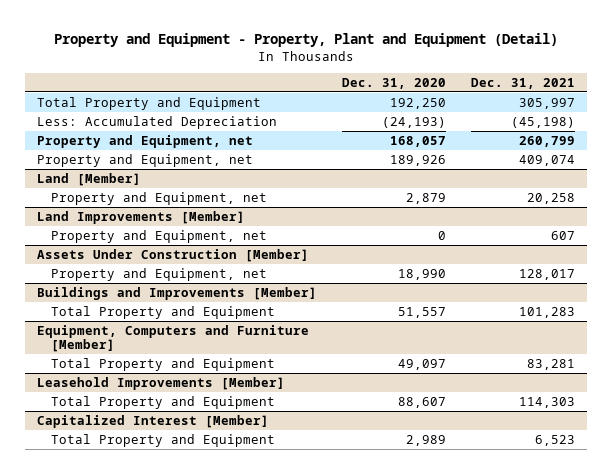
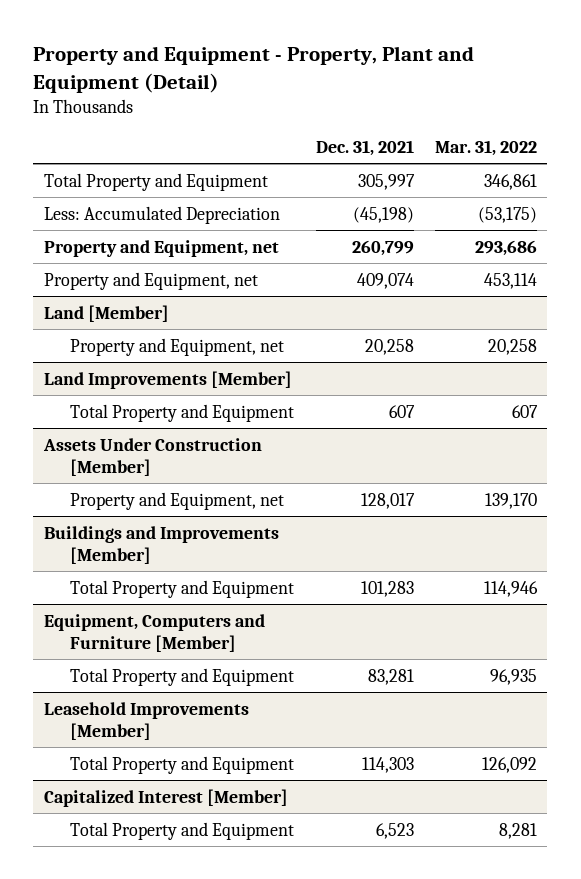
[341,77,446,89] Dec. 31, 2020 -> none
none -> [434,139,537,156] Mar. 31, 2022
[51,229,268,243] Property and Equipment, net -> [70,403,295,422] Total Property and Equipment

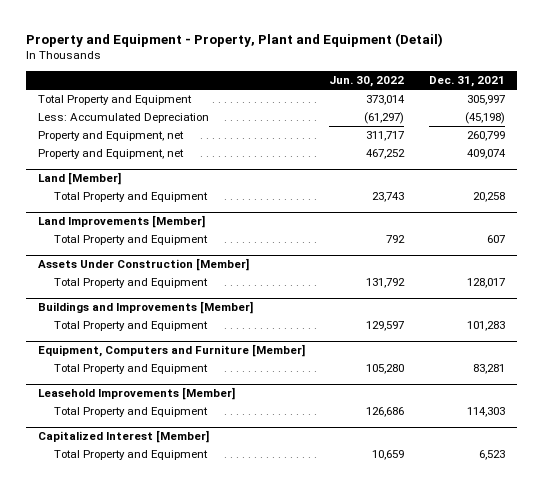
[434,139,537,156] Mar. 31, 2022 -> none
none -> [329,76,405,88] Jun. 30, 2022
[70,337,285,356] Property and Equipment, net -> [54,192,209,203] Total Property and Equipment
[70,491,285,510] Property and Equipment, net -> [54,278,209,289] Total Property and Equipment

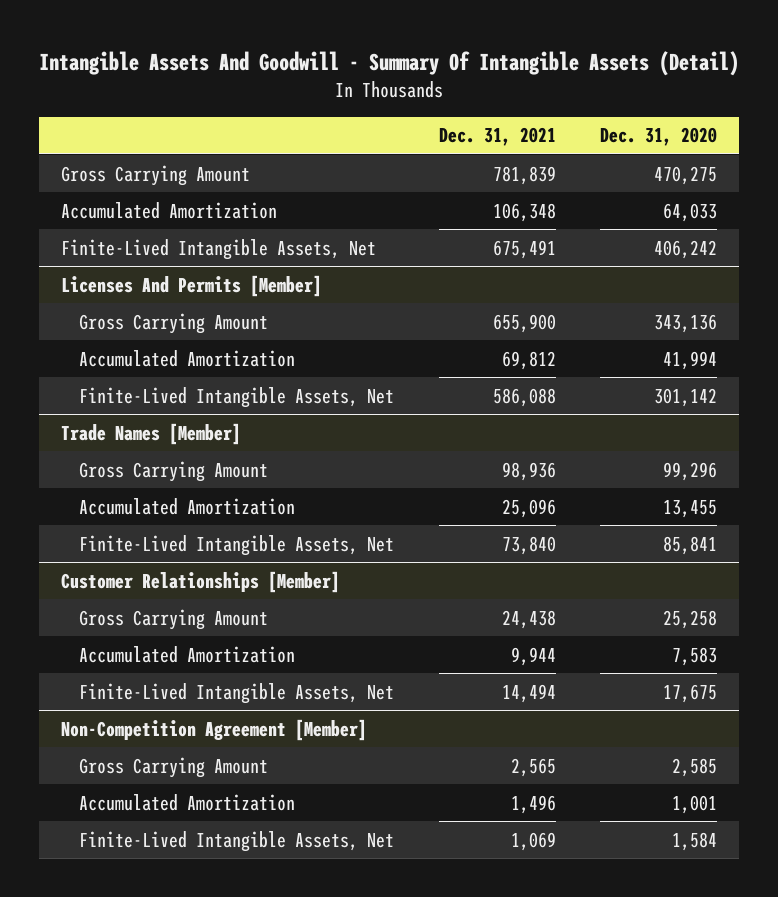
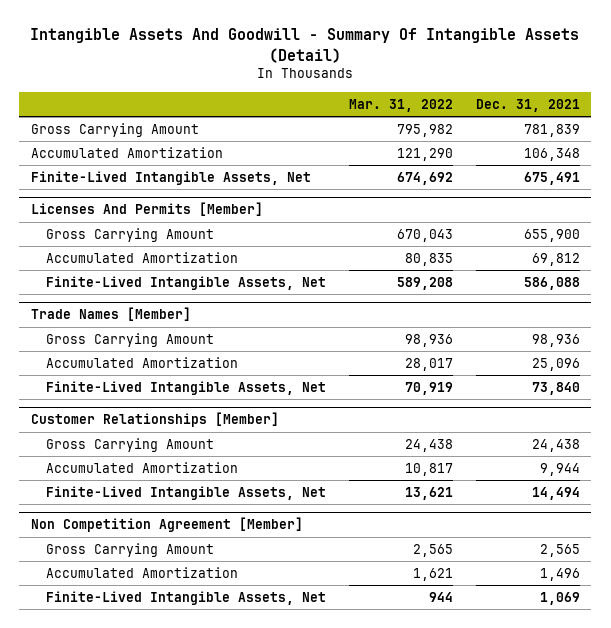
[600,127,718,147] Dec. 31, 2020 -> none
none -> [348,98,453,112] Mar. 31, 2022
[60,718,367,741] Non-Competition Agreement [Member] -> [30,517,303,533] Non Competition Agreement [Member]

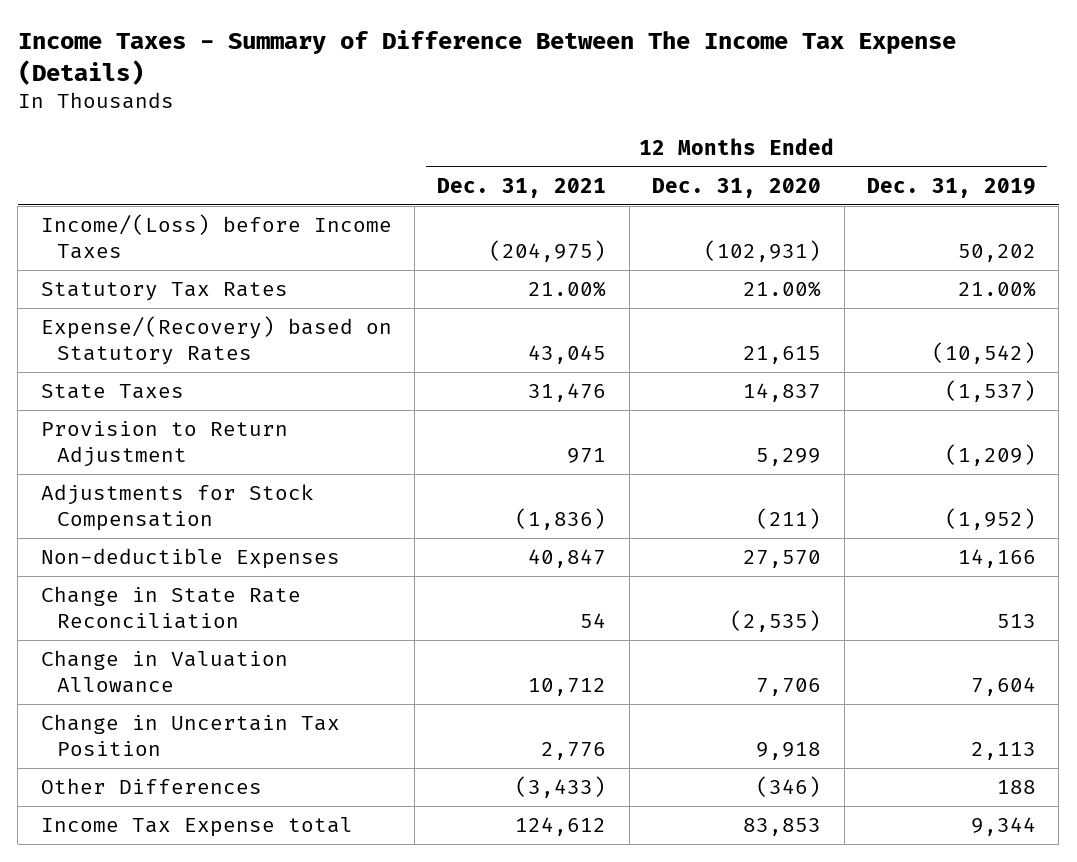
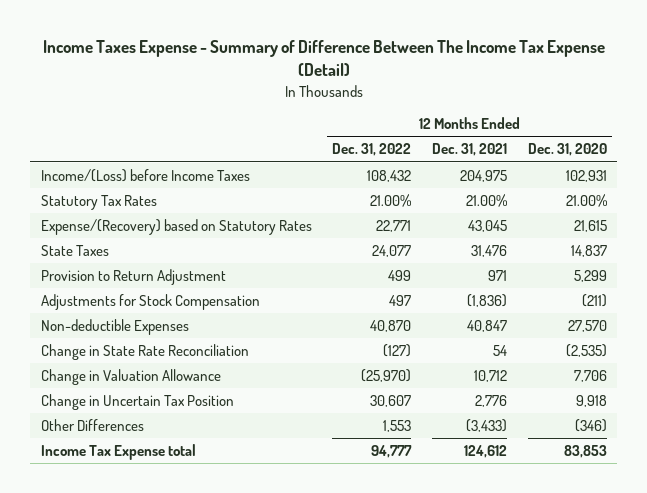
[17,30,956,85] Income Taxes - Summary of Difference Between The Income Tax Expense (Details) -> [42,40,605,77] Income Taxes Expense - Summary of Difference Between The Income Tax Expense (Detail)
[867,177,1037,198] Dec. 31, 2019 -> none
none -> [332,143,412,157] Dec. 31, 2022
[489,240,607,263] (204,975) -> [460,169,508,182] 204,975
[704,240,822,263] (102,931) -> [565,169,607,182] 102,931

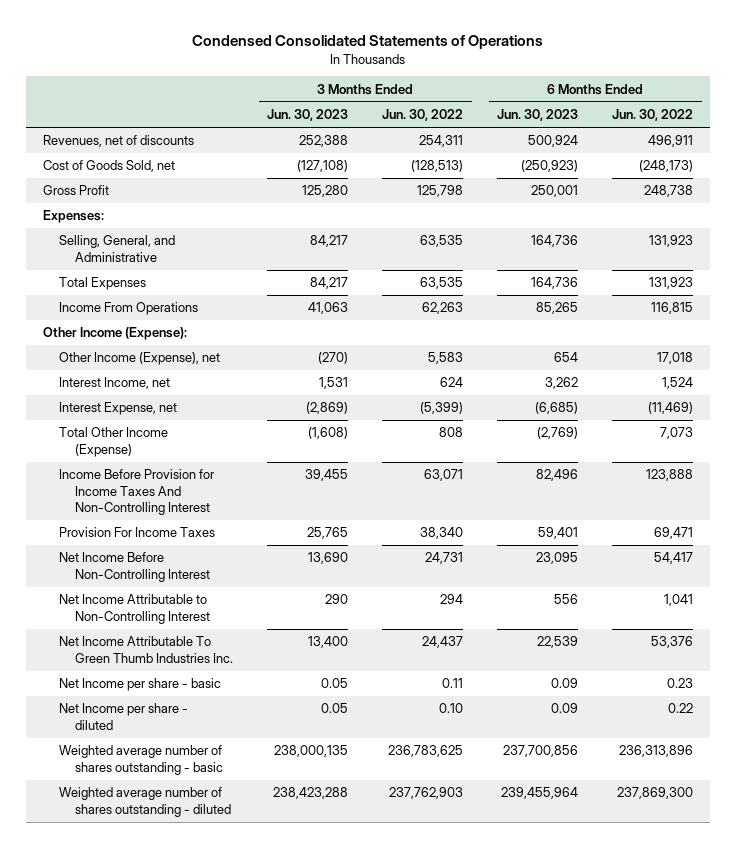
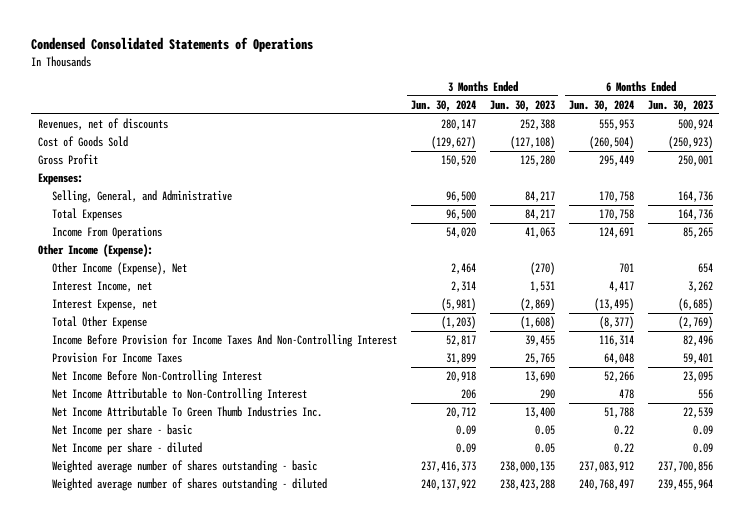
[382,109,464,122] Jun. 30, 2022 -> none
[612,109,694,122] Jun. 30, 2022 -> none
none -> [410,99,476,112] Jun. 30, 2024
none -> [568,99,634,112] Jun. 30, 2024
[43,160,176,173] Cost of Goods Sold, net -> [37,136,128,148] Cost of Goods Sold
[59,352,221,366] Other Income (Expense), net -> [51,262,187,276] Other Income (Expense), Net
[59,427,169,457] Total Other Income (Expense) -> [51,316,147,330] Total Other Expense

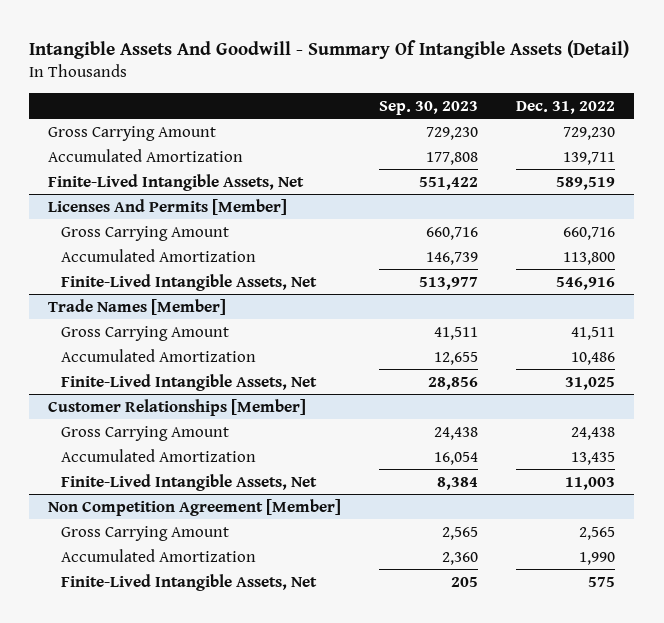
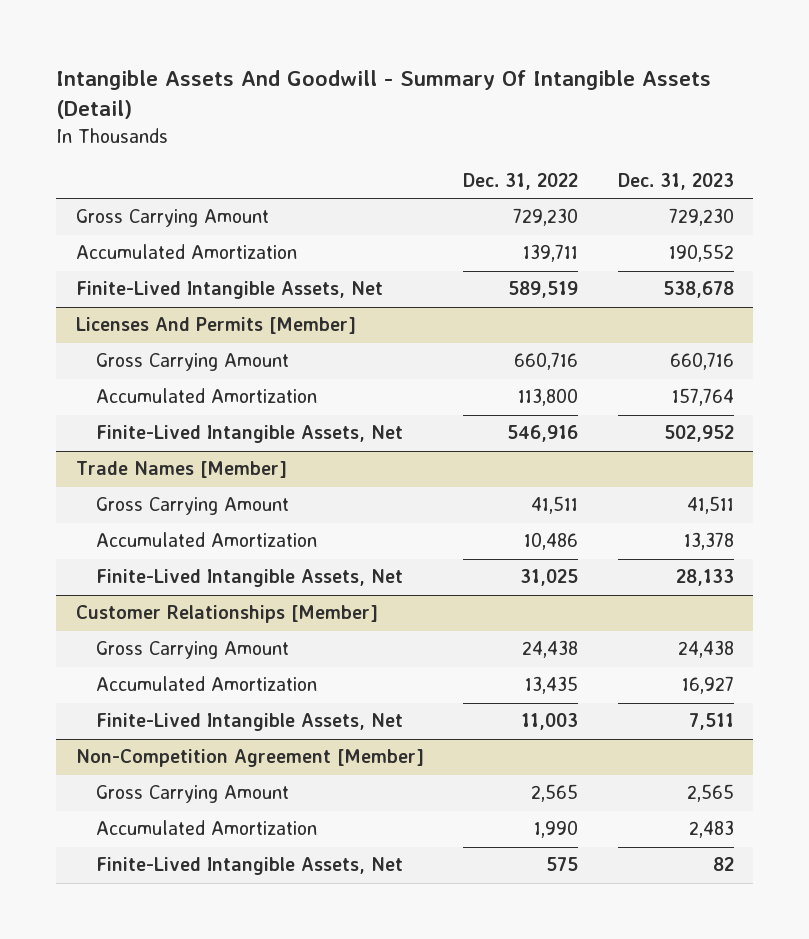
[379,100,479,115] Sep. 30, 2023 -> none
none -> [617,172,734,190] Dec. 31, 2023
[48,498,342,516] Non Competition Agreement [Member] -> [75,749,424,768] Non-Competition Agreement [Member]

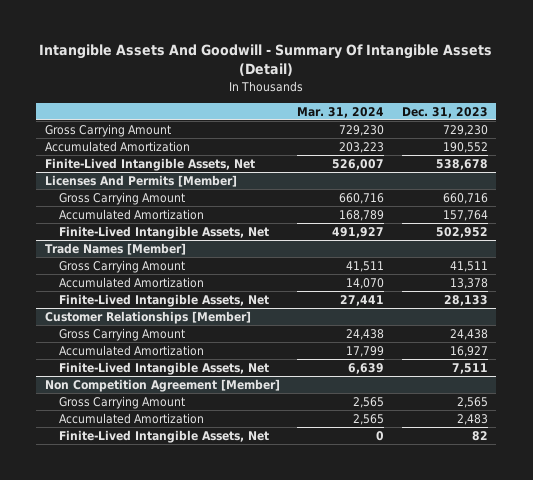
[463,172,579,190] Dec. 31, 2022 -> none
none -> [297,106,385,118] Mar. 31, 2024
[75,749,424,768] Non-Competition Agreement [Member] -> [44,378,280,392] Non Competition Agreement [Member]

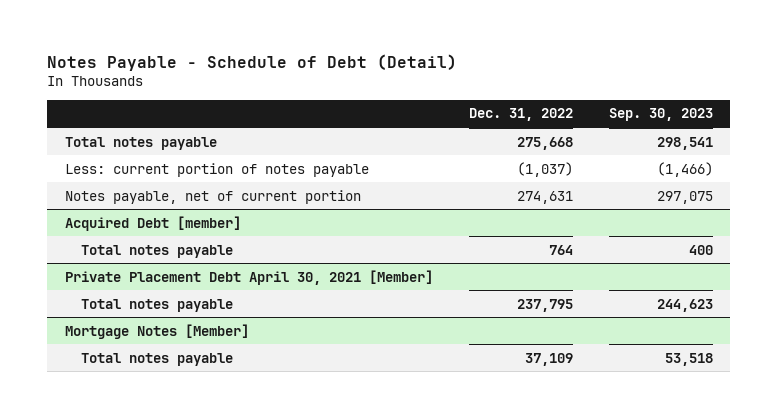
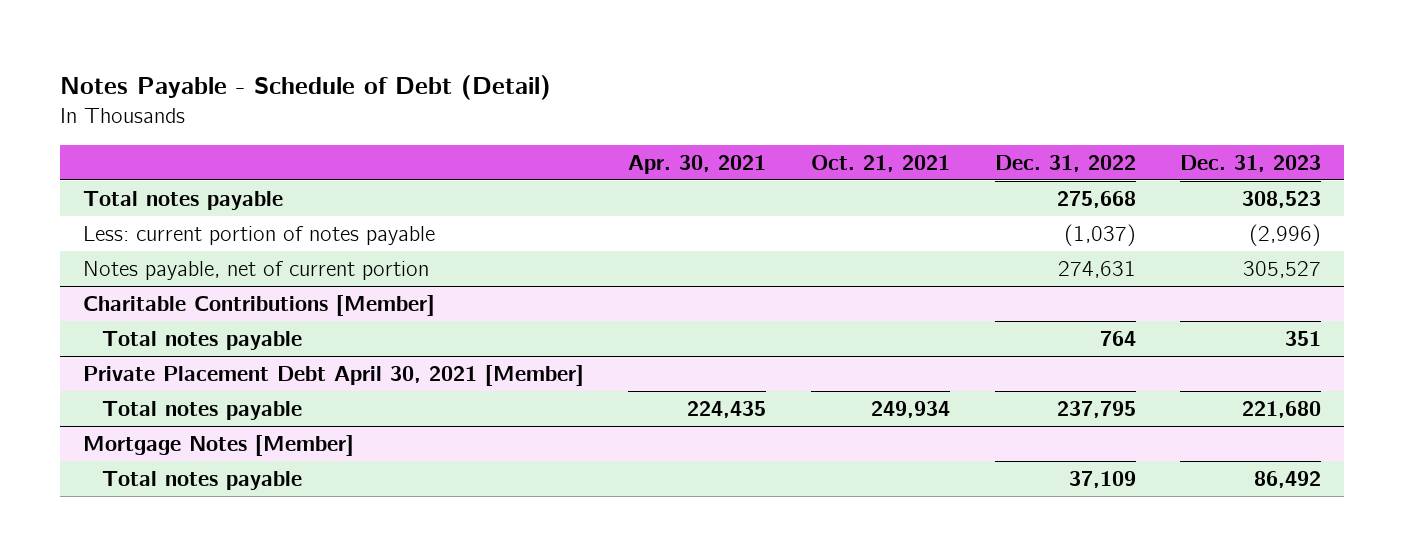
[608,108,713,122] Sep. 30, 2023 -> none
none -> [628,154,767,174] Apr. 30, 2021
none -> [810,154,950,172] Oct. 21, 2021
none -> [1180,154,1322,172] Dec. 31, 2023
[64,215,241,231] Acquired Debt [member] -> [82,294,435,316] Charitable Contributions [Member]

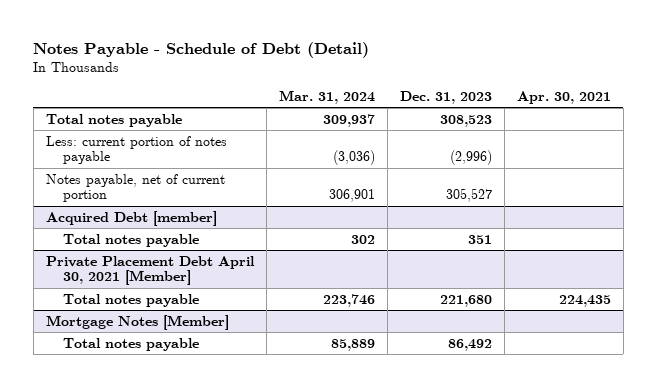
[810,154,950,172] Oct. 21, 2021 -> none
[994,154,1136,172] Dec. 31, 2022 -> none
none -> [278,89,375,104] Mar. 31, 2024
[82,294,435,316] Charitable Contributions [Member] -> [45,210,217,226] Acquired Debt [member]

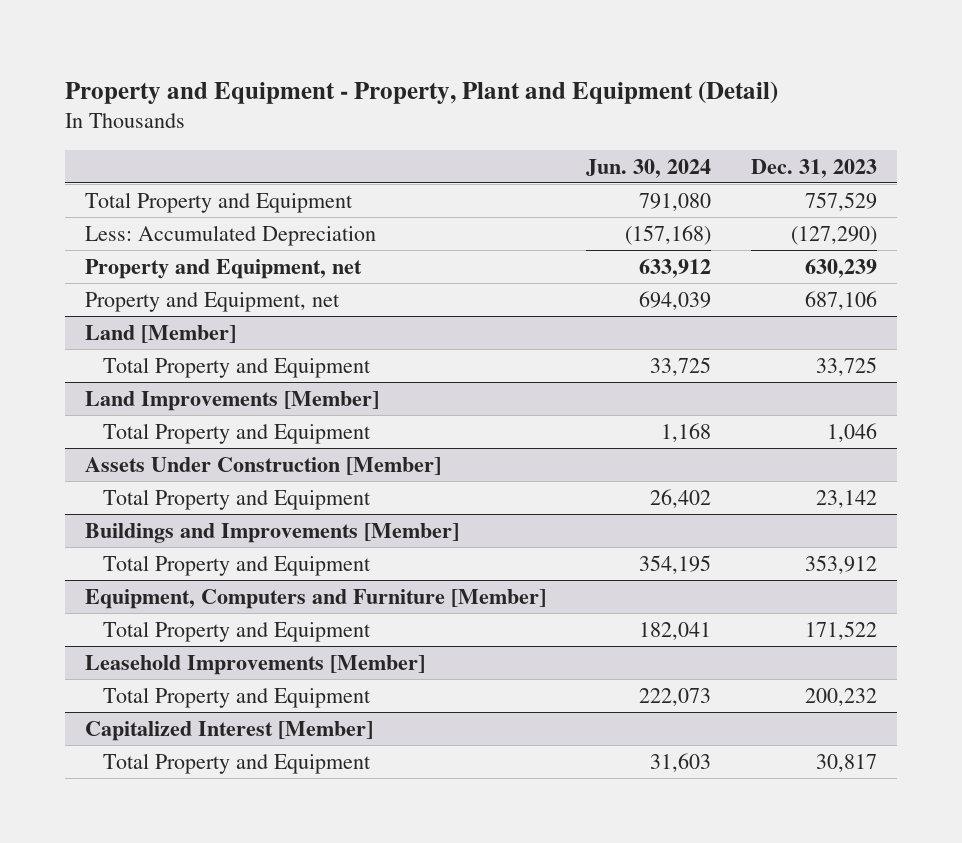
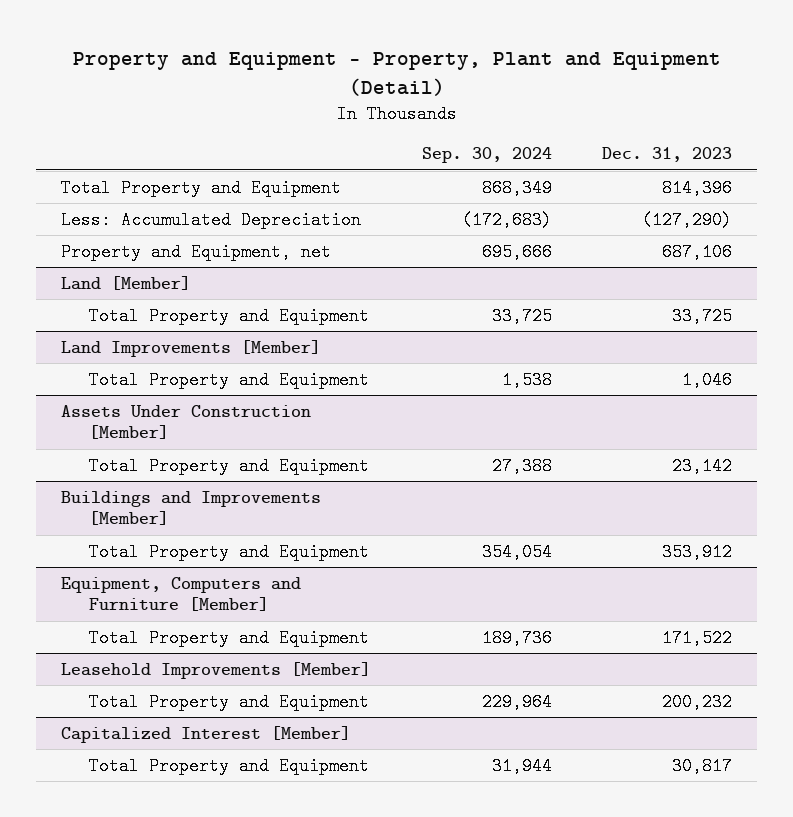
[585,158,711,178] Jun. 30, 2024 -> none
none -> [421,147,552,164] Sep. 30, 2024
[805,191,878,211] 757,529 -> [661,178,732,197] 814,396
[84,258,362,279] Property and Equipment, net -> none

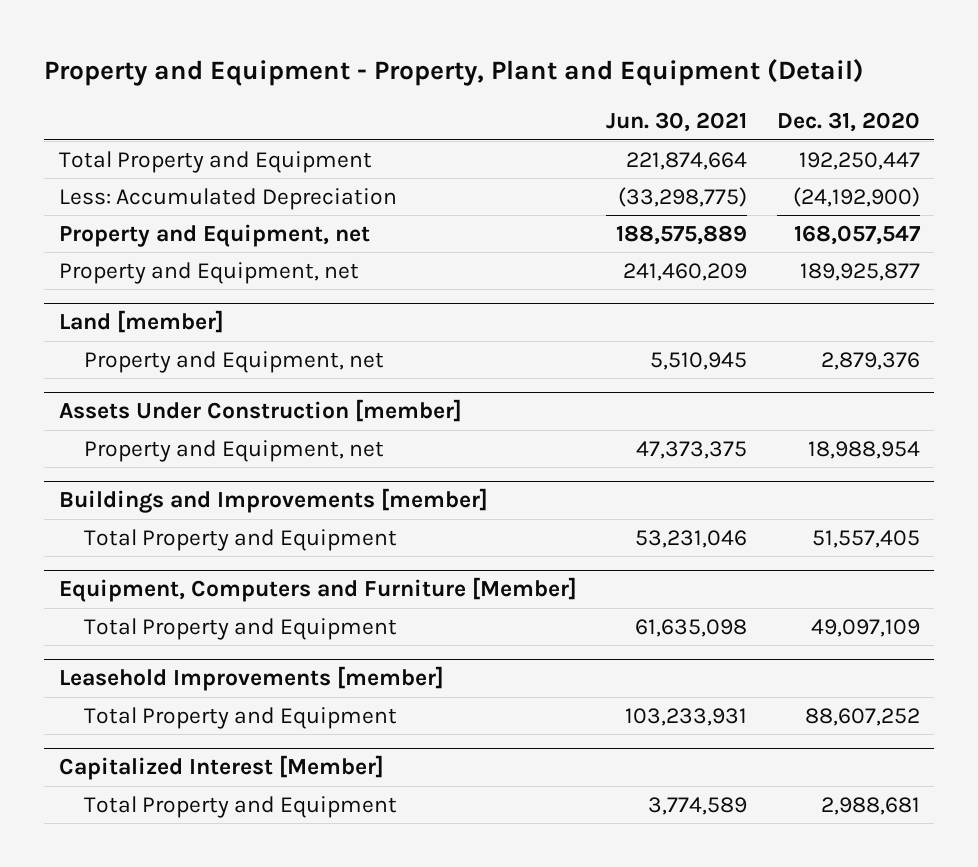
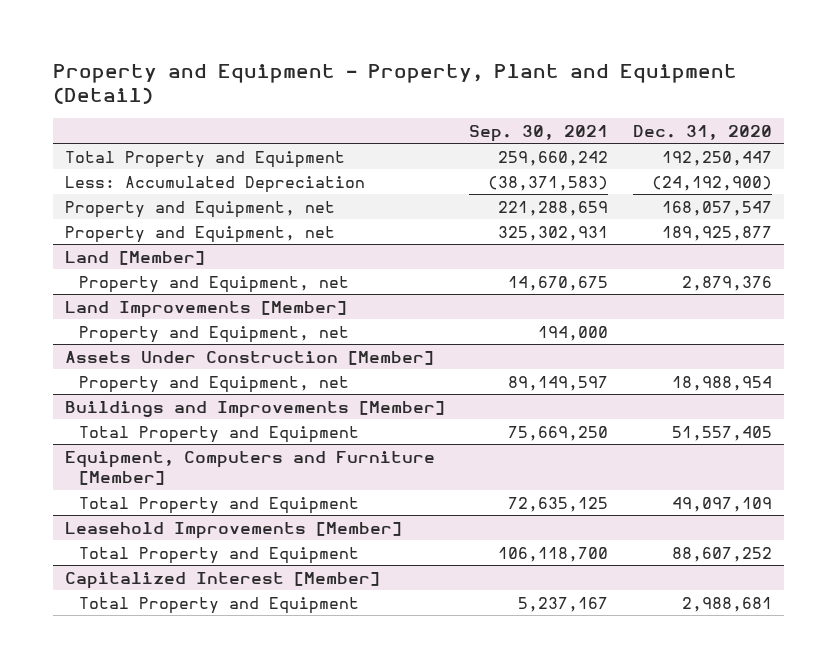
[606,112,748,133] Jun. 30, 2021 -> none
none -> [469,124,609,142] Sep. 30, 2021
[58,310,224,334] Land [member] -> [64,250,205,265] Land [Member]
none -> [64,300,347,318] Land Improvements [Member]
none -> [78,325,349,343] Property and Equipment, net
[58,399,462,423] Assets Under Construction [member] -> [64,350,434,365] Assets Under Construction [Member]
[58,488,488,514] Buildings and Improvements [member] -> [64,400,445,418] Buildings and Improvements [Member]
[58,666,444,692] Leasehold Improvements [member] -> [64,521,402,539] Leasehold Improvements [Member]

